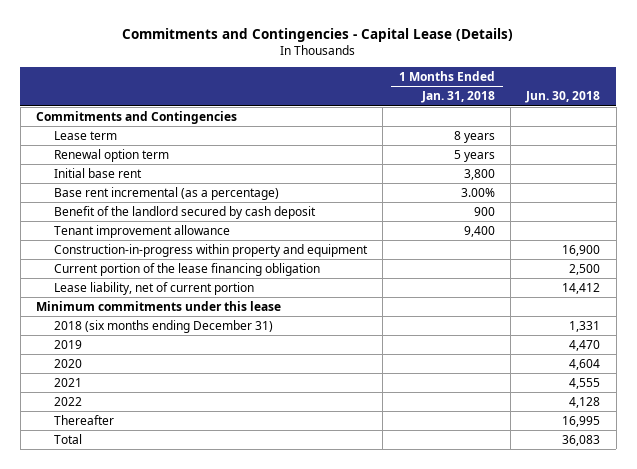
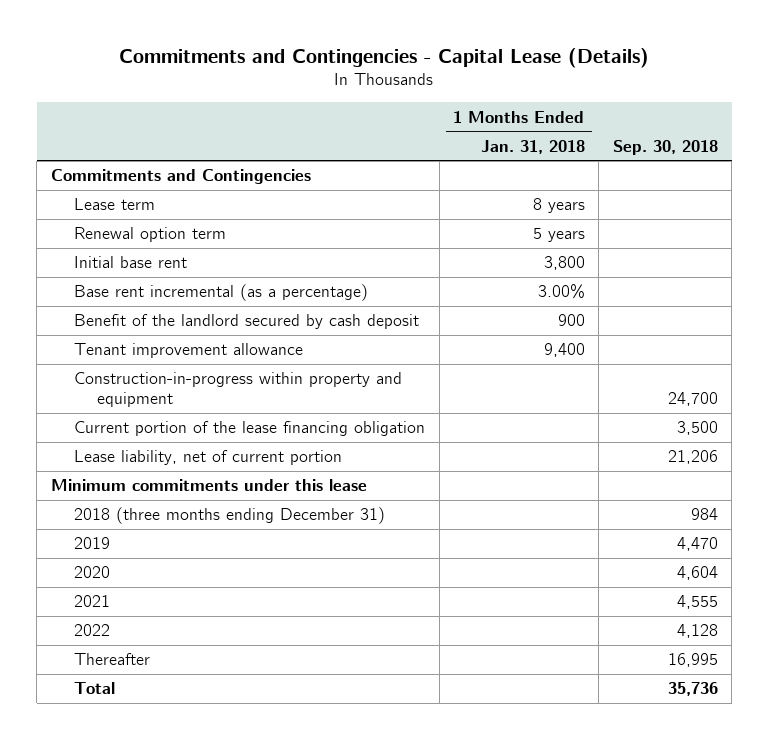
[525,91,601,104] Jun. 30, 2018 -> none
none -> [612,139,718,155] Sep. 30, 2018
[53,320,273,334] 2018 (six months ending December 31) -> [74,507,386,525] 2018 (three months ending December 31)

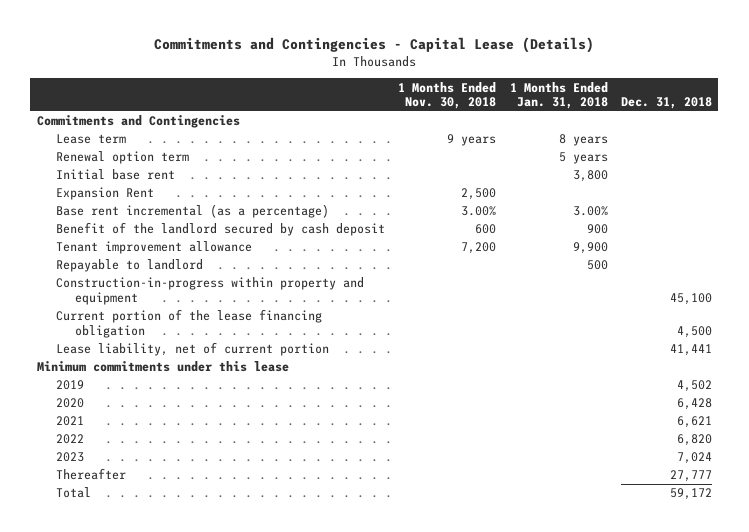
[612,139,718,155] Sep. 30, 2018 -> none
none -> [398,81,497,110] 1 Months Ended Nov. 30, 2018
none -> [620,97,712,110] Dec. 31, 2018
none -> [56,187,155,201] Expansion Rent
[543,343,585,358] 9,400 -> [572,242,608,255] 9,900
none -> [56,259,204,273] Repayable to landlord
[74,507,386,525] 2018 (three months ending December 31) -> none
none -> [56,452,85,463] 2023

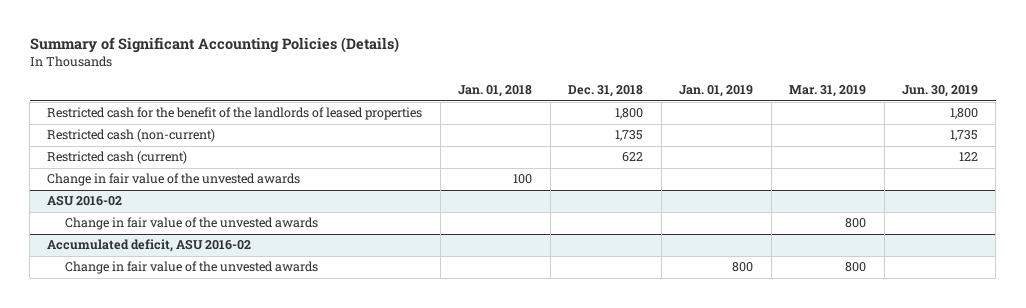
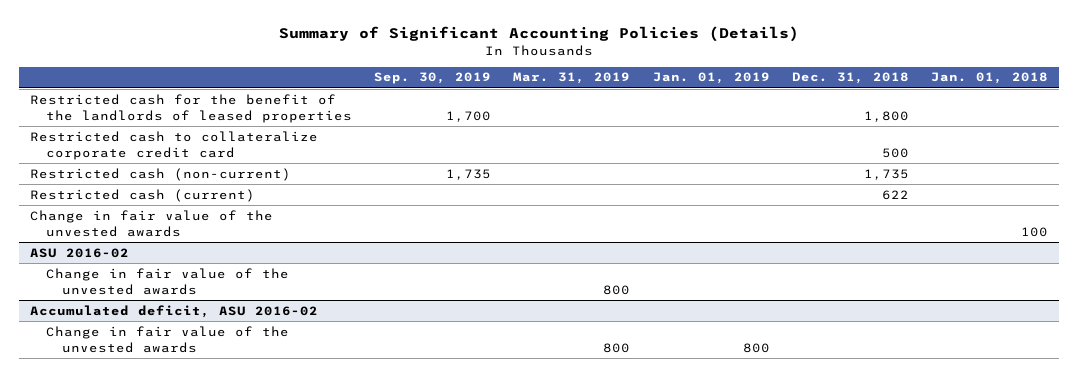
[902,85,979,98] Jun. 30, 2019 -> none
none -> [374,72,492,85] Sep. 30, 2019
none -> [30,130,319,160] Restricted cash to collateralize corporate credit card

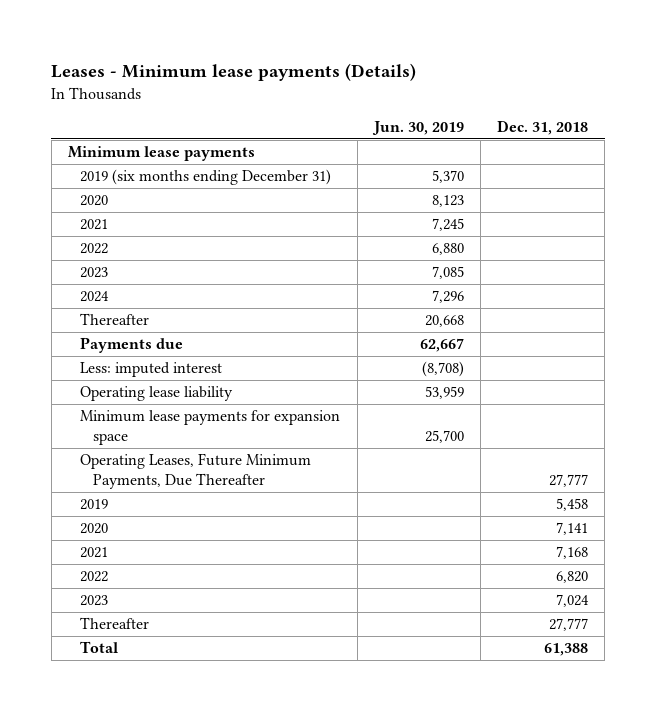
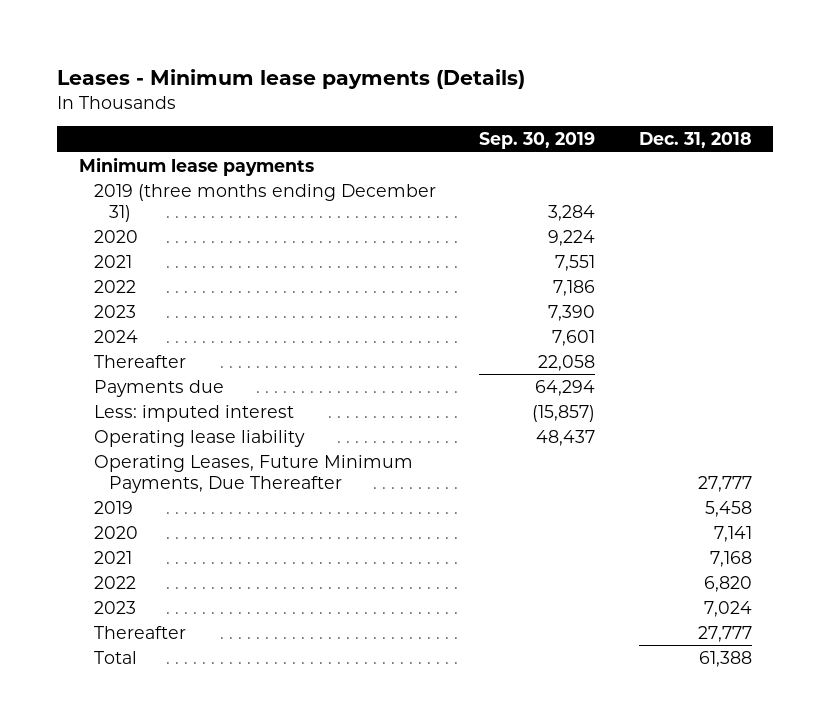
[371,121,464,136] Jun. 30, 2019 -> none
none -> [479,132,596,150] Sep. 30, 2019
[80,169,332,186] 2019 (six months ending December 31) -> [94,183,437,222] 2019 (three months ending December 31)
[80,410,341,446] Minimum lease payments for expansion space -> none

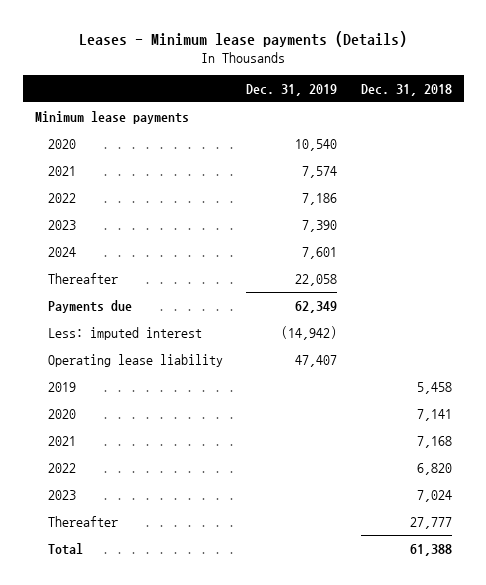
[479,132,596,150] Sep. 30, 2019 -> none
none -> [246,83,338,96] Dec. 31, 2019
[94,183,437,222] 2019 (three months ending December 31) -> none
[94,454,414,493] Operating Leases, Future Minimum Payments, Due Thereafter -> none

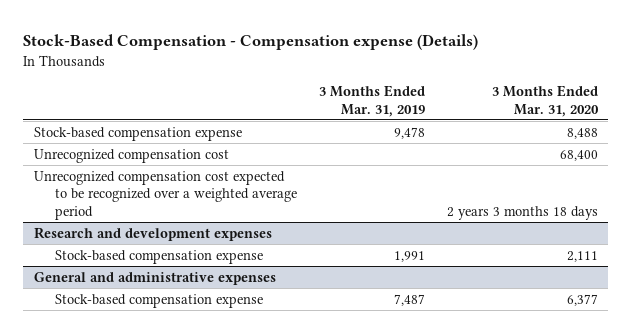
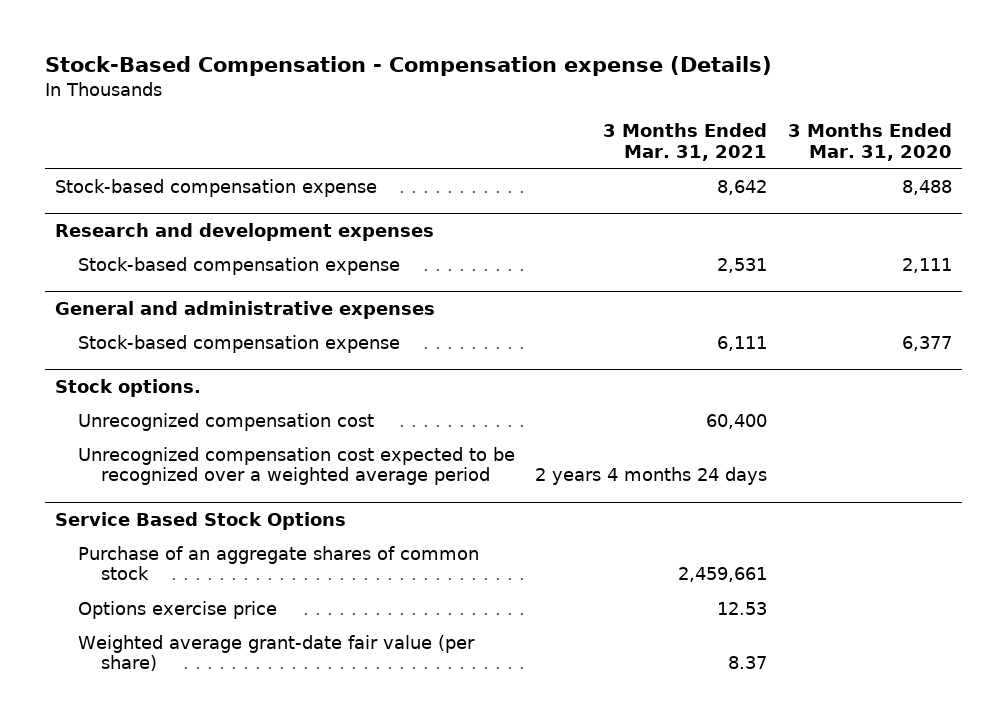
[318,85,425,117] 3 Months Ended Mar. 31, 2019 -> none
none -> [603,123,768,161] 3 Months Ended Mar. 31, 2021
[34,148,230,163] Unrecognized compensation cost -> none
[34,170,298,220] Unrecognized compensation cost expected to be recognized over a weighted average period -> none
none -> [55,378,202,397] Stock options.
none -> [78,412,375,431] Unrecognized compensation cost
none -> [78,446,516,485] Unrecognized compensation cost expected to be recognized over a weighted average period
none -> [55,511,347,530] Service Based Stock Options
none -> [78,545,480,580] Purchase of an aggregate shares of common stock
none -> [78,600,278,619] Options exercise price
none -> [78,634,476,671] Weighted average grant-date fair value (per share)

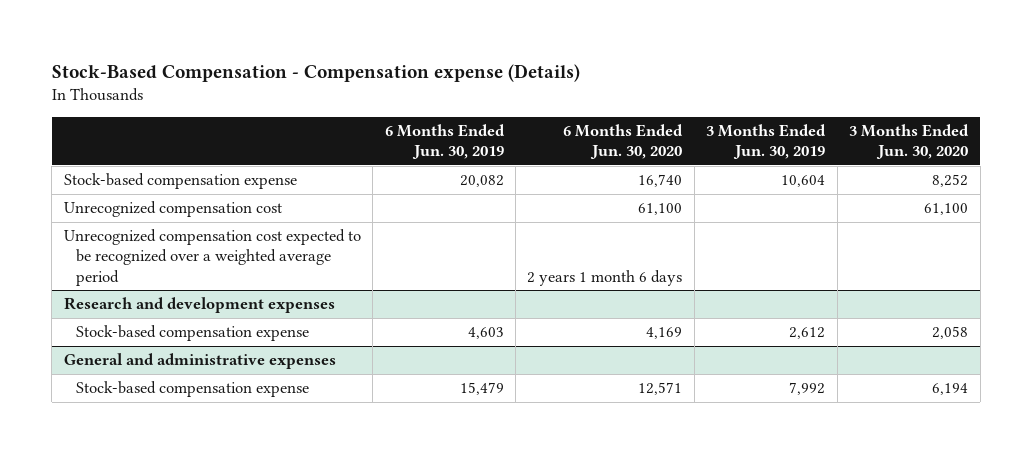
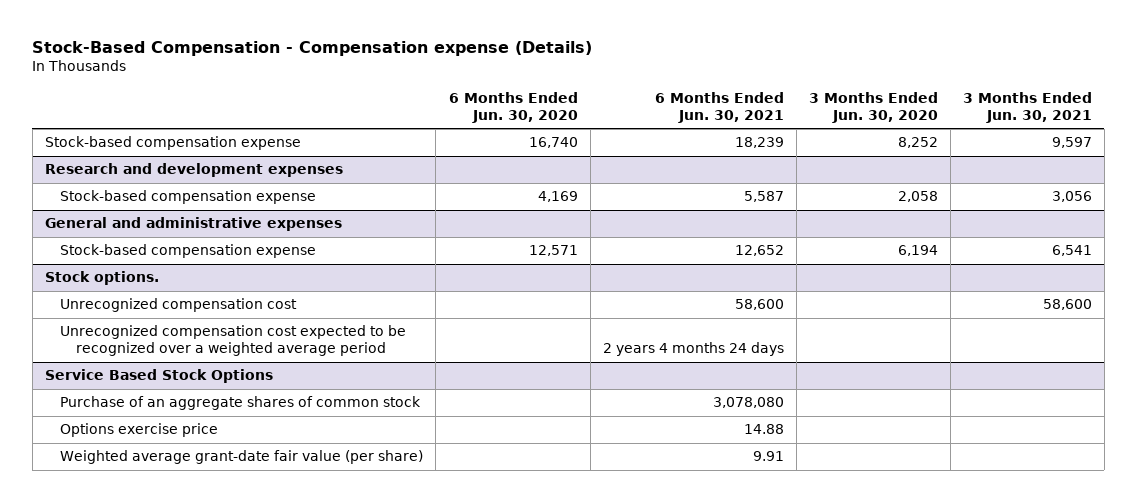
[384,123,505,160] 6 Months Ended Jun. 30, 2019 -> none
[706,123,827,160] 3 Months Ended Jun. 30, 2019 -> none
none -> [654,91,784,123] 6 Months Ended Jun. 30, 2021
none -> [962,91,1092,123] 3 Months Ended Jun. 30, 2021
[63,201,282,218] Unrecognized compensation cost -> none
[63,229,361,286] Unrecognized compensation cost expected to be recognized over a weighted average period -> none
none -> [44,271,159,286] Stock options.
none -> [60,298,298,313] Unrecognized compensation cost
none -> [60,325,407,357] Unrecognized compensation cost expected to be recognized over a weighted average period
none -> [44,369,273,384] Service Based Stock Options
none -> [60,396,422,411] Purchase of an aggregate shares of common stock
none -> [60,423,219,438] Options exercise price
none -> [60,450,424,465] Weighted average grant-date fair value (per share)

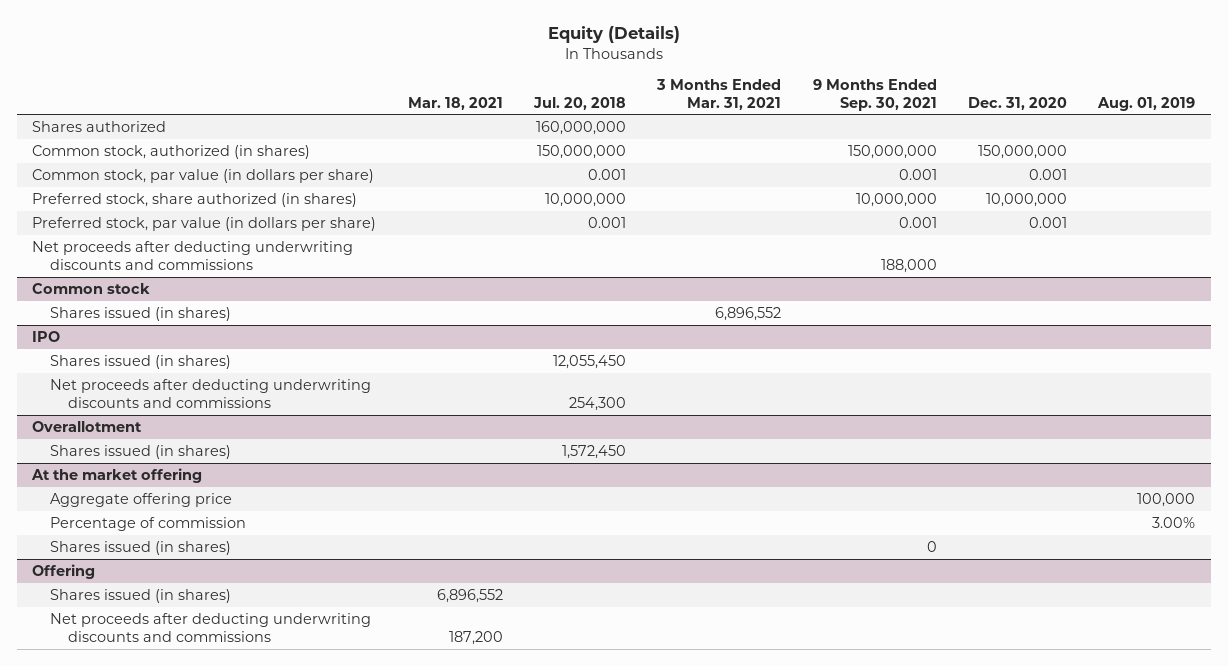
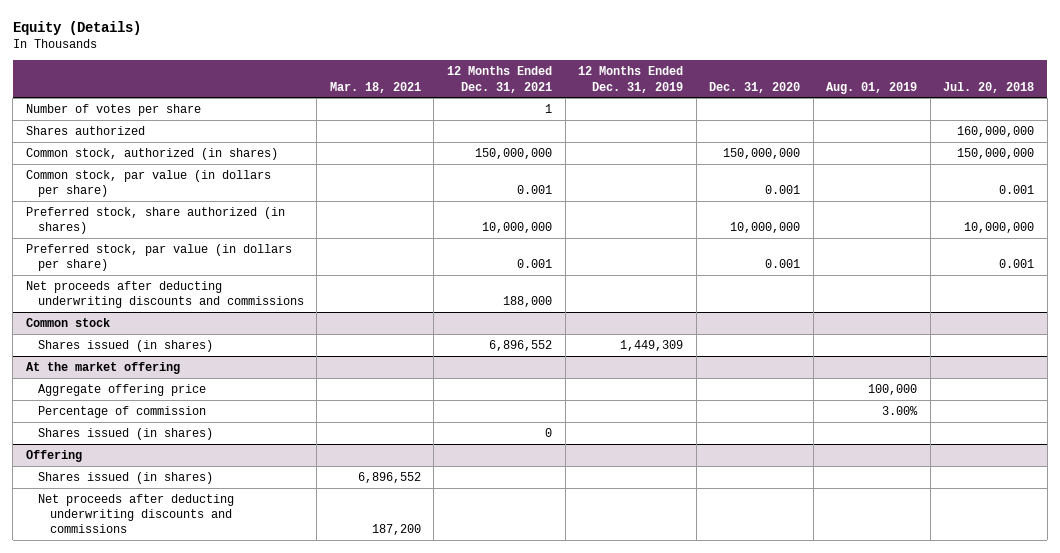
[656,79,782,110] 3 Months Ended Mar. 31, 2021 -> none
[812,79,937,111] 9 Months Ended Sep. 30, 2021 -> none
none -> [446,66,552,93] 12 Months Ended Dec. 31, 2021
none -> [578,66,684,93] 12 Months Ended Dec. 31, 2019
none -> [25,103,201,116] Number of votes per share
[32,331,61,343] IPO -> none
[50,355,232,370] Shares issued (in shares) -> none
[50,379,372,408] Net proceeds after deducting underwriting discounts and commissions -> none
[32,421,143,433] Overallotment -> none
[50,445,232,460] Shares issued (in shares) -> none

